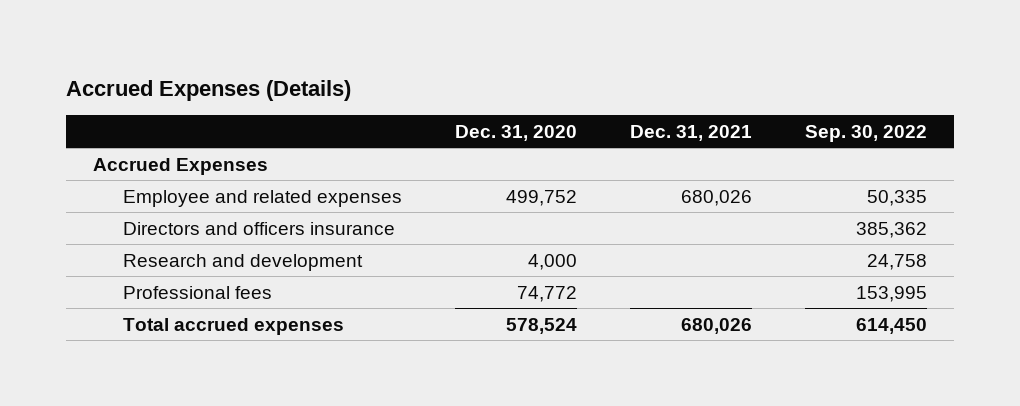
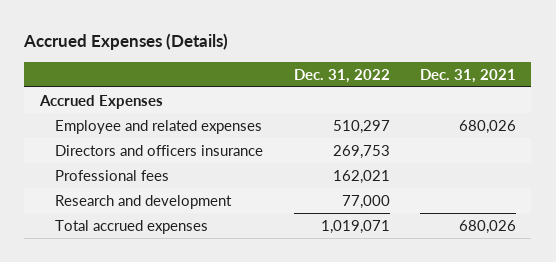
[454,124,577,141] Dec. 31, 2020 -> none
[805,124,928,142] Sep. 30, 2022 -> none
none -> [293,68,390,83] Dec. 31, 2022
[122,253,363,271] Research and development -> [55,194,233,209] Research and development

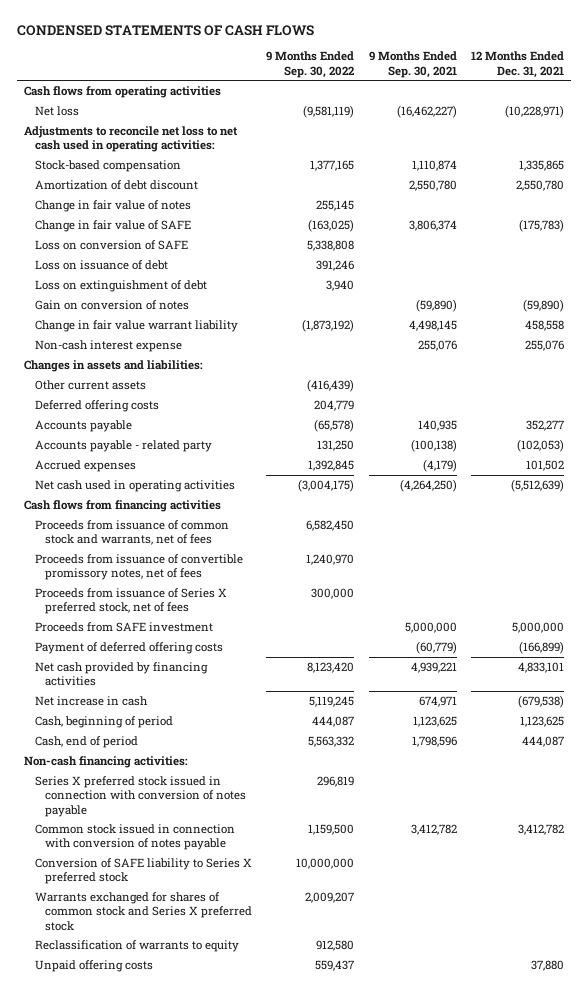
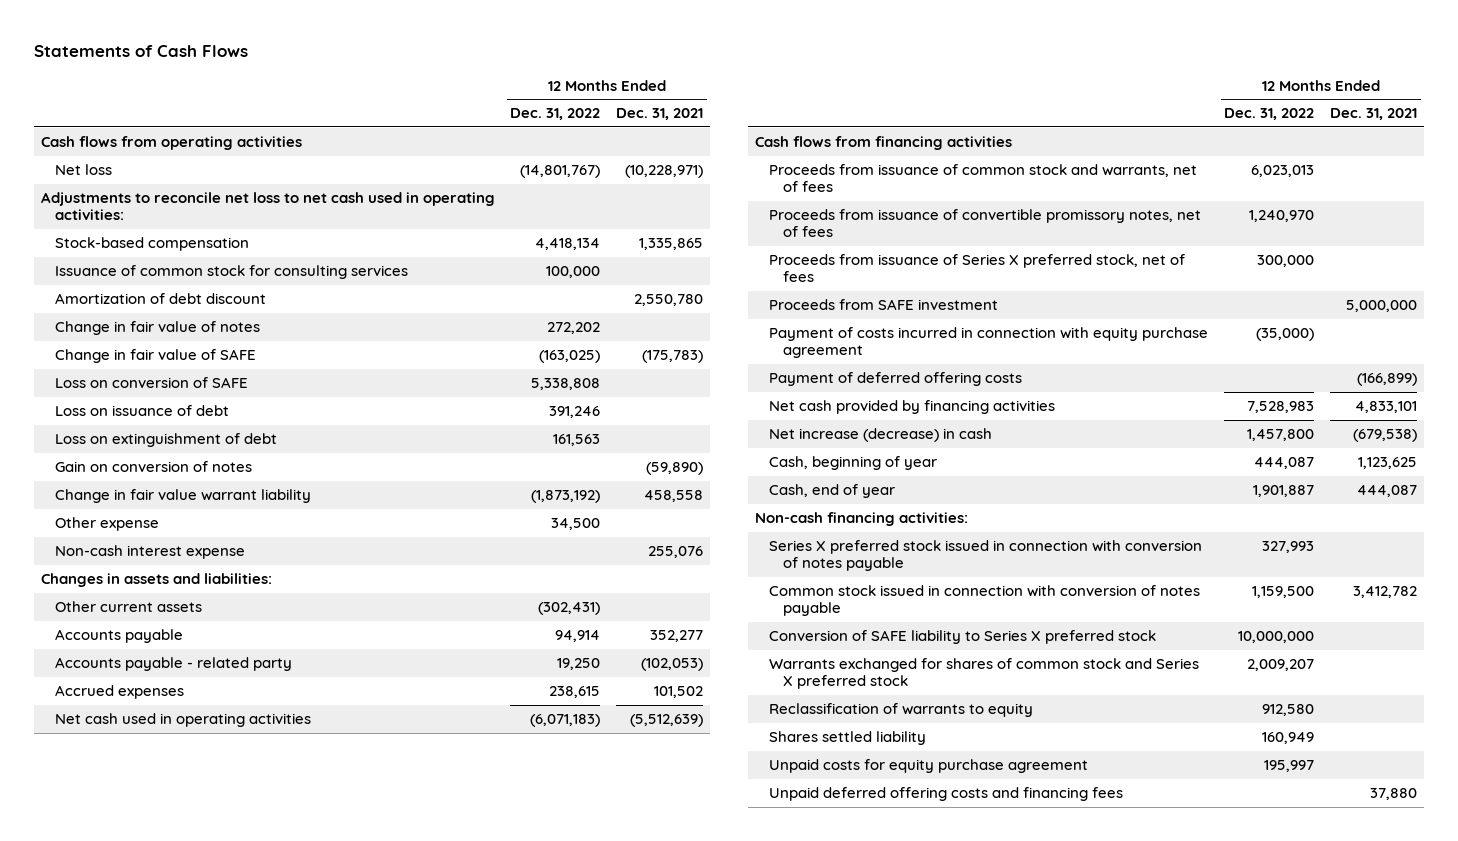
[16,24,314,36] CONDENSED STATEMENTS OF CASH FLOWS -> [33,44,248,57] Statements of Cash Flows
[266,51,355,78] 9 Months Ended Sep. 30, 2022 -> none
[368,51,457,78] 9 Months Ended Sep. 30, 2021 -> none
none -> [510,108,601,121] Dec. 31, 2022
none -> [55,265,409,280] Issuance of common stock for consulting services
none -> [55,517,160,532] Other expense
[34,399,159,412] Deferred offering costs -> none
none -> [769,327,1209,359] Payment of costs incurred in connection with equity purchase agreement
[34,695,148,706] Net increase in cash -> [769,428,993,443] Net increase (decrease) in cash
[34,715,173,728] Cash, beginning of period -> [769,456,938,471] Cash, beginning of year
[34,735,138,748] Cash, end of period -> [769,484,896,499] Cash, end of year
none -> [769,731,927,746] Shares settled liability
none -> [769,759,1089,774] Unpaid costs for equity purchase agreement
[34,959,153,972] Unpaid offering costs -> [769,787,1124,802] Unpaid deferred offering costs and financing fees

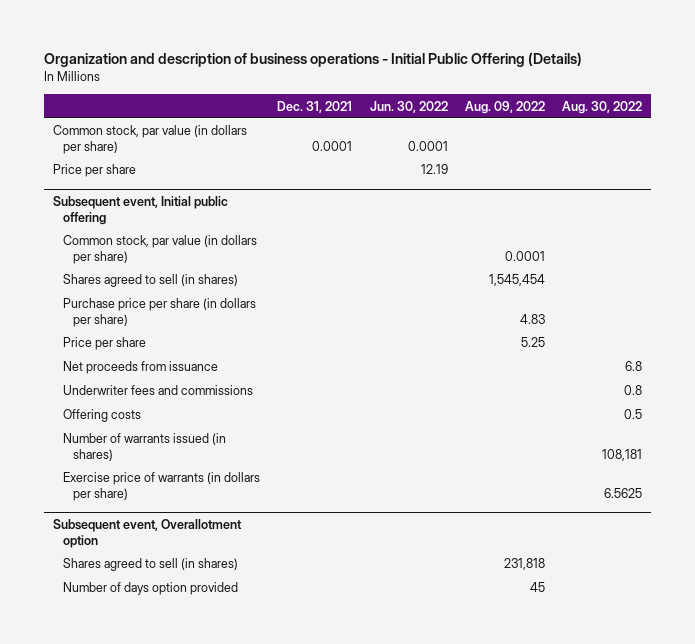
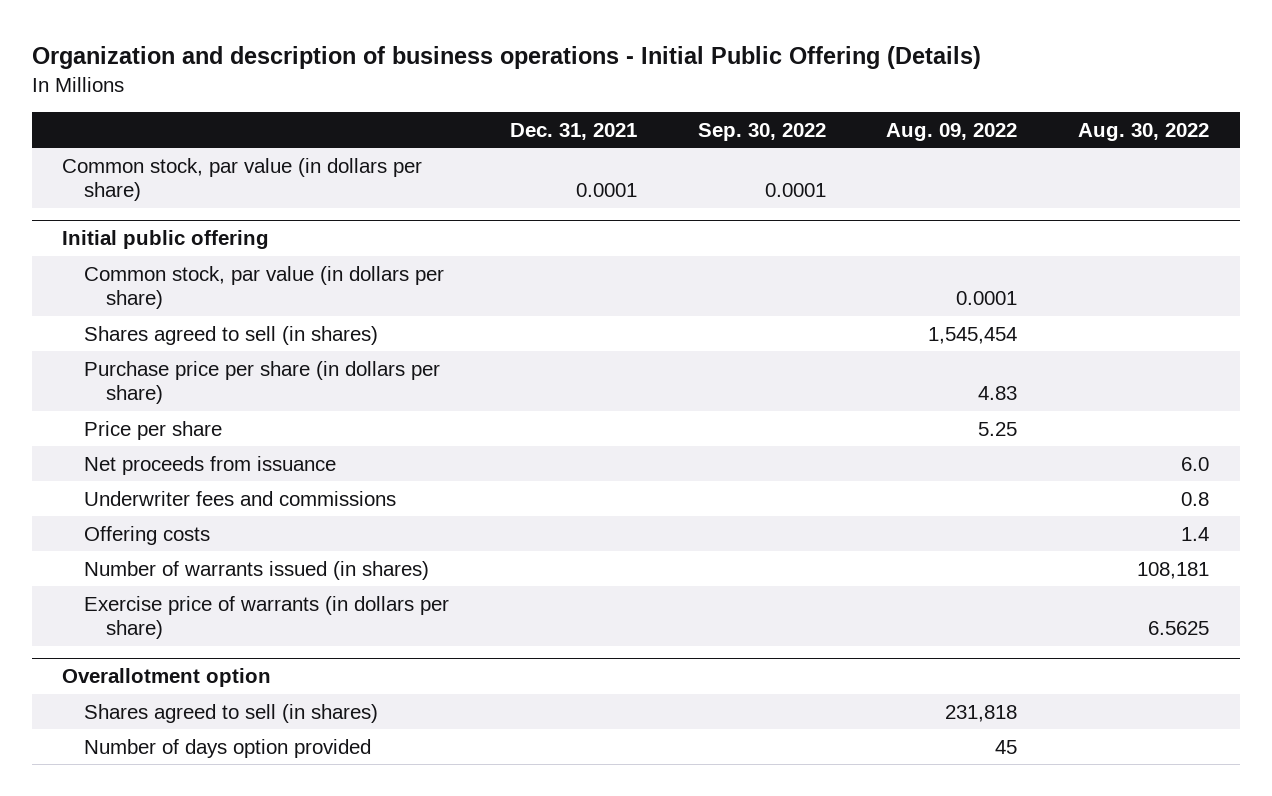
[369,100,448,113] Jun. 30, 2022 -> none
none -> [697,122,826,141] Sep. 30, 2022
[53,164,137,178] Price per share -> none
[53,196,229,225] Subsequent event, Initial public offering -> [62,229,270,249] Initial public offering
[625,361,643,372] 6.8 -> [1181,456,1210,471] 6.0
[624,409,643,420] 0.5 -> [1181,526,1210,541] 1.4
[53,519,243,548] Subsequent event, Overallotment option -> [62,667,272,687] Overallotment option

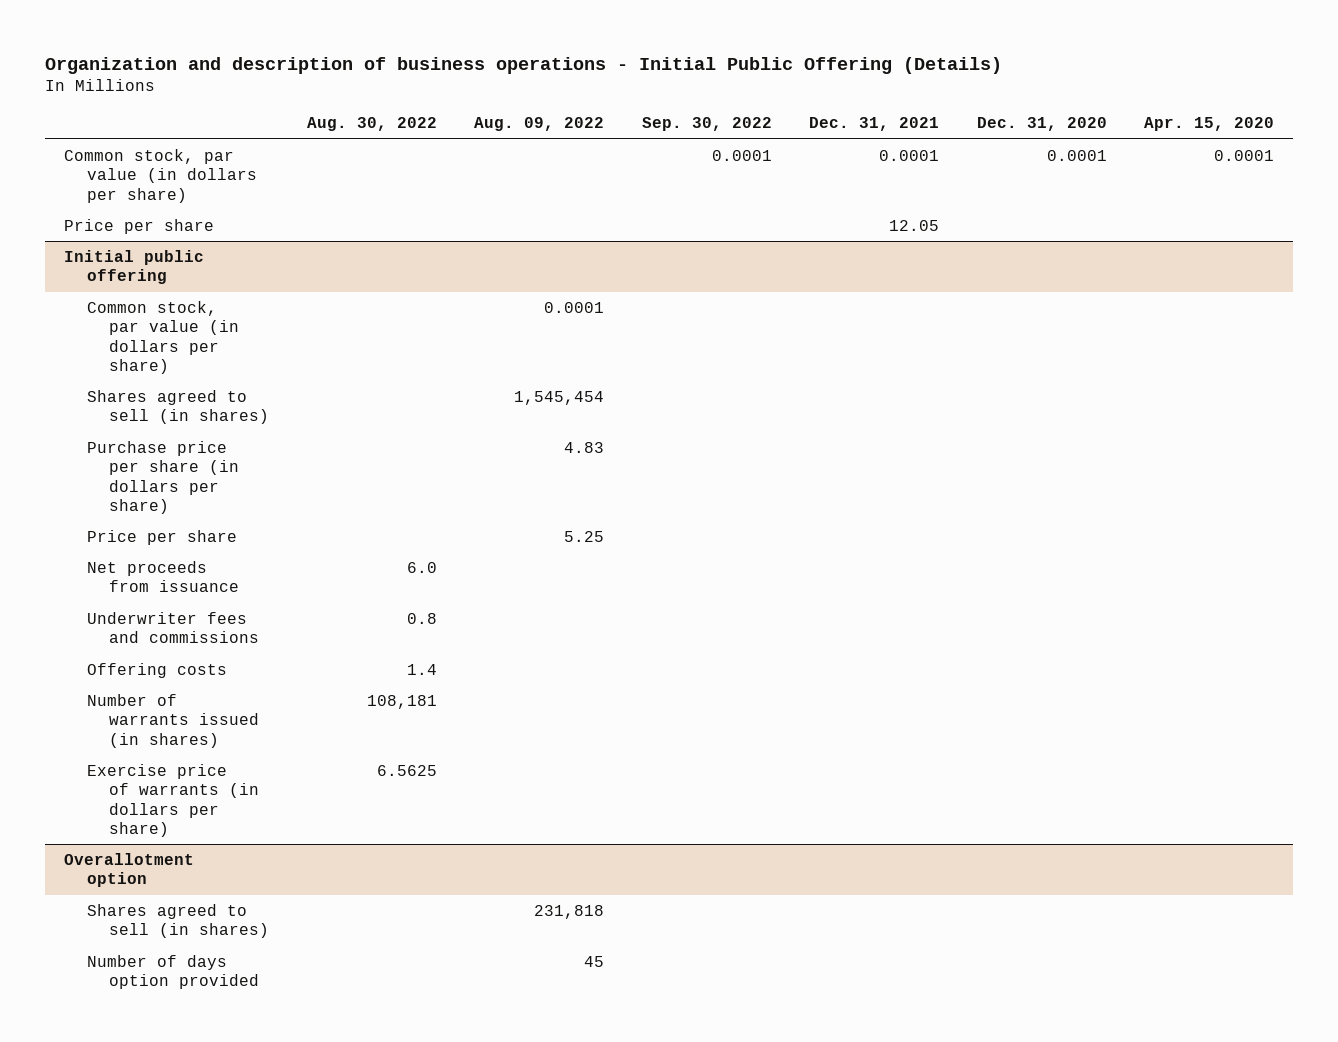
none -> [976,117,1107,132] Dec. 31, 2020
none -> [1144,117,1275,132] Apr. 15, 2020
none -> [64,218,215,234] Price per share

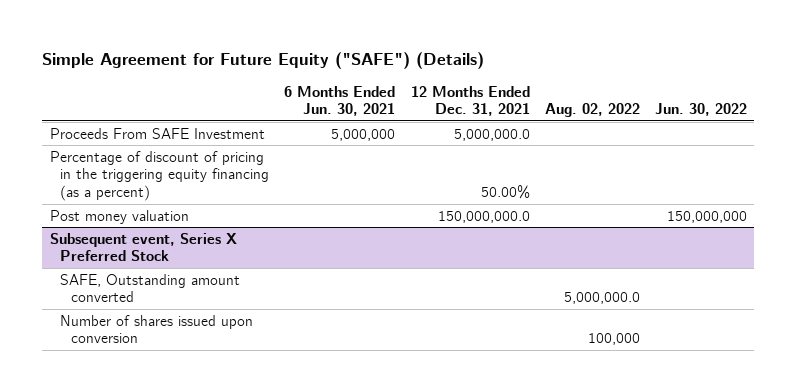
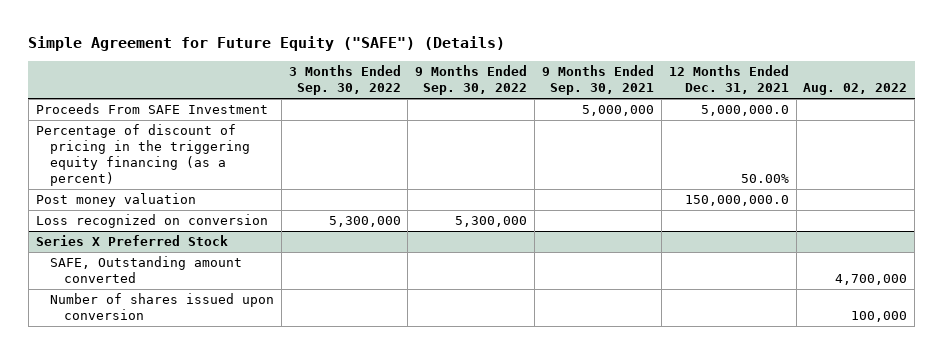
[284,85,396,117] 6 Months Ended Jun. 30, 2021 -> none
[654,103,747,117] Jun. 30, 2022 -> none
none -> [288,65,401,96] 3 Months Ended Sep. 30, 2022
none -> [415,65,528,96] 9 Months Ended Sep. 30, 2022
none -> [542,65,655,96] 9 Months Ended Sep. 30, 2021
none -> [35,214,268,229] Loss recognized on conversion
[49,232,237,262] Subsequent event, Series X Preferred Stock -> [35,235,228,247] Series X Preferred Stock
[563,292,640,305] 5,000,000.0 -> [835,274,908,286] 4,700,000

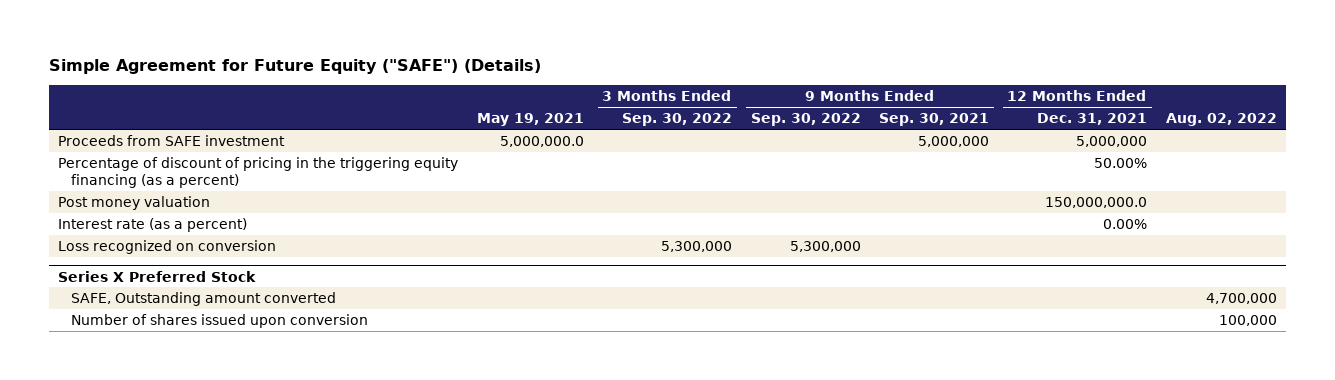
none -> [477,113,585,127] May 19, 2021
[35,103,268,115] Proceeds From SAFE Investment -> [58,135,286,147] Proceeds from SAFE investment
[700,105,789,117] 5,000,000.0 -> [1075,136,1147,148] 5,000,000
none -> [58,218,248,233] Interest rate (as a percent)

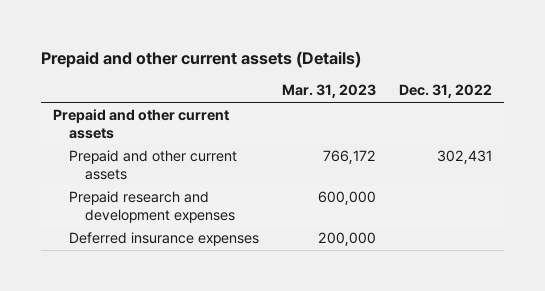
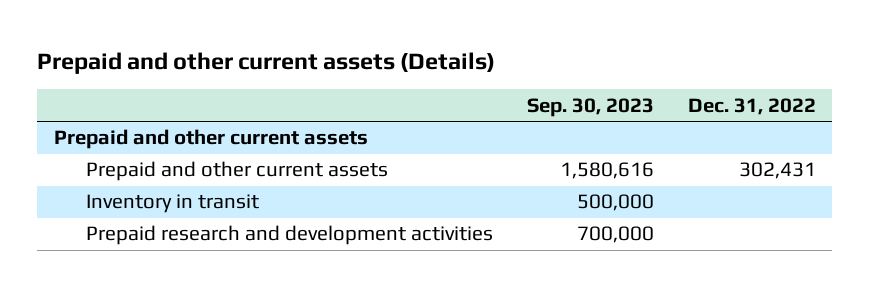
[281,84,376,99] Mar. 31, 2023 -> none
none -> [526,97,654,117] Sep. 30, 2023
[68,232,259,247] Deferred insurance expenses -> none
none -> [85,194,259,214] Inventory in transit
[68,191,235,223] Prepaid research and development expenses -> [85,225,493,246] Prepaid research and development activities

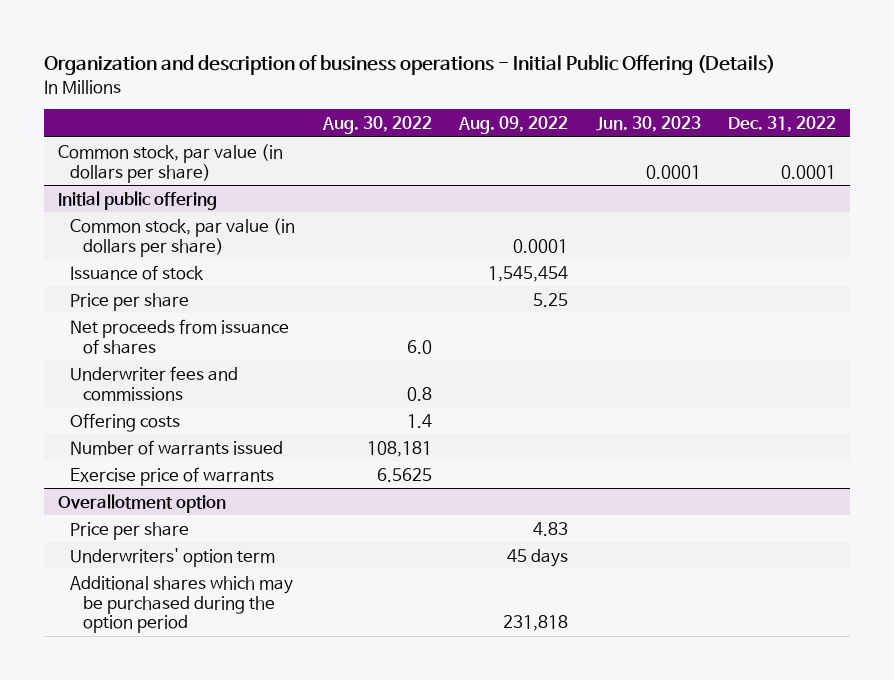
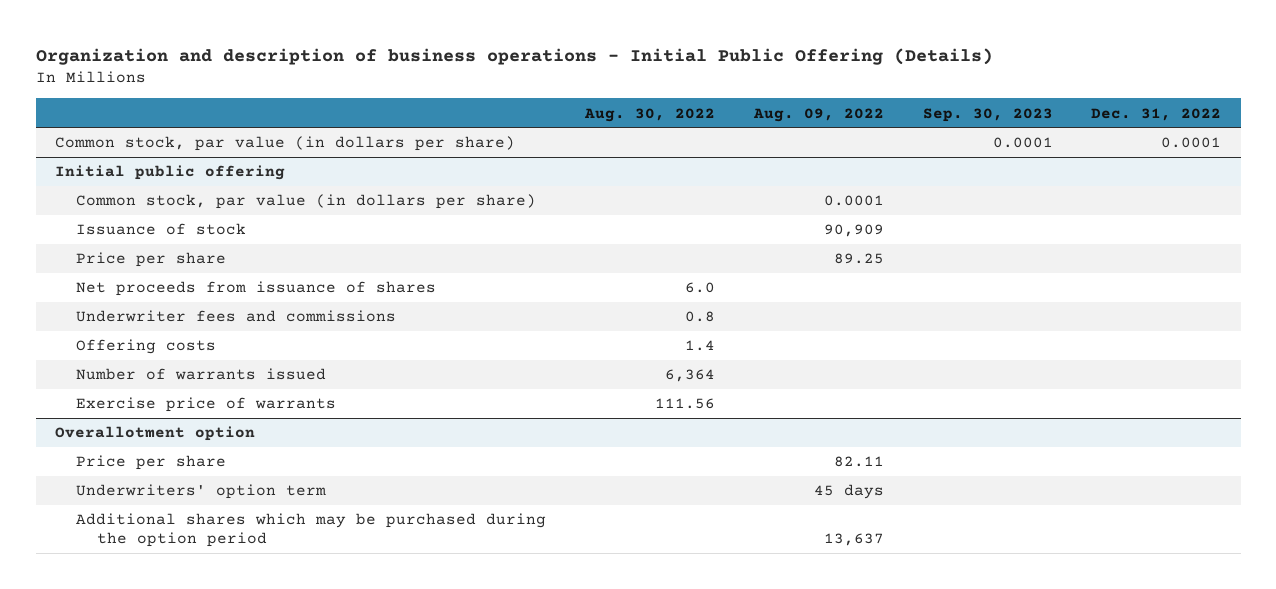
[595,116,701,133] Jun. 30, 2023 -> none
none -> [922,107,1053,122] Sep. 30, 2023
[488,265,569,282] 1,545,454 -> [823,224,884,238] 90,909
[533,292,569,307] 5.25 -> [833,253,884,265] 89.25
[366,440,432,457] 108,181 -> [664,369,715,383] 6,364
[376,467,432,482] 6.5625 -> [654,398,715,410] 111.56
[533,521,569,536] 4.83 -> [833,456,884,468] 82.11
[503,615,569,632] 231,818 -> [823,533,884,547] 13,637

